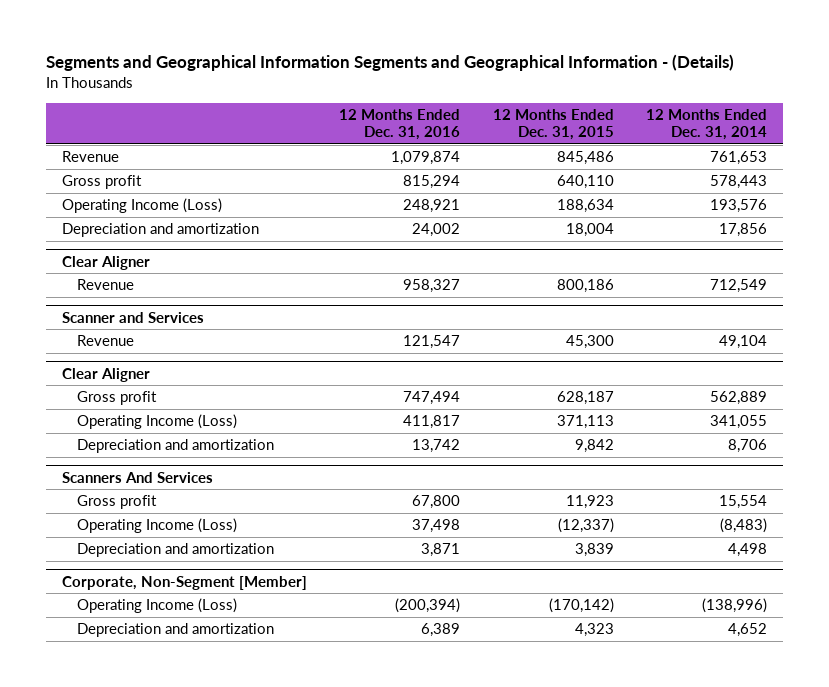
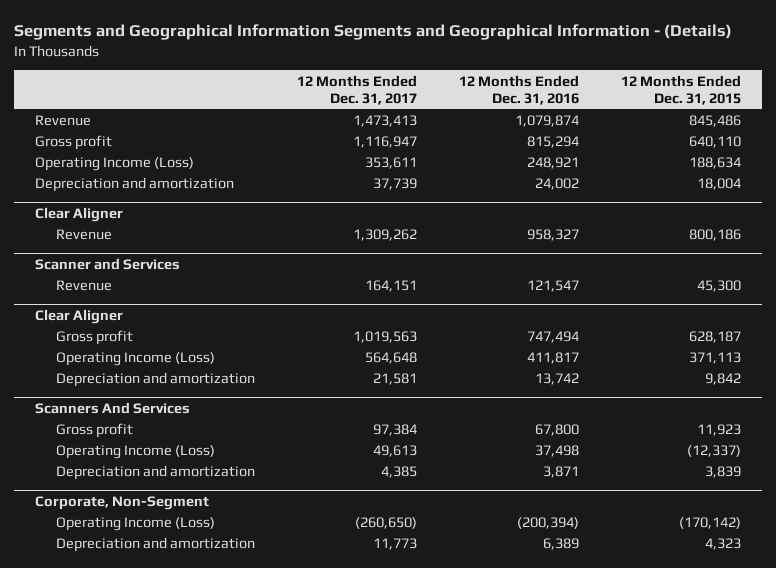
[645,108,767,140] 12 Months Ended Dec. 31, 2014 -> none
none -> [297,74,418,105] 12 Months Ended Dec. 31, 2017
[62,575,308,590] Corporate, Non-Segment [Member] -> [34,495,209,510] Corporate, Non-Segment

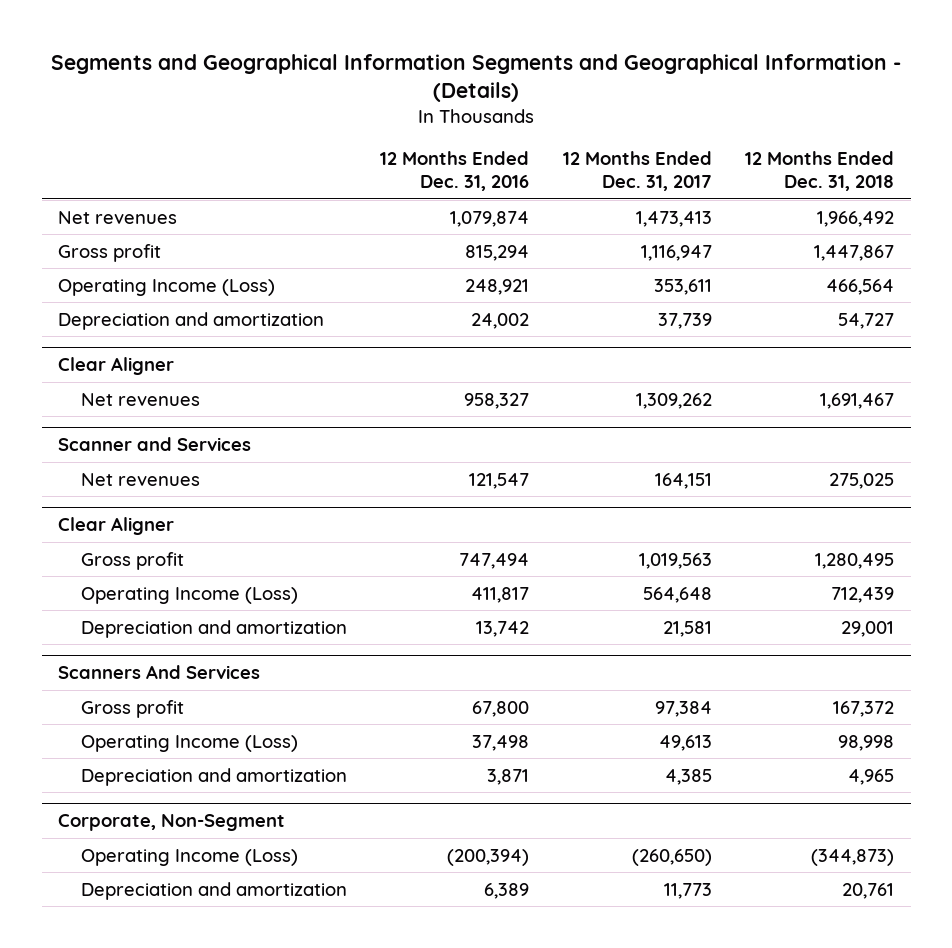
[621,74,742,105] 12 Months Ended Dec. 31, 2015 -> none
none -> [745,151,895,192] 12 Months Ended Dec. 31, 2018
[34,115,91,127] Revenue -> [58,210,178,224] Net revenues
[56,229,113,241] Revenue -> [81,392,201,406] Net revenues
[56,280,113,292] Revenue -> [81,472,201,486] Net revenues

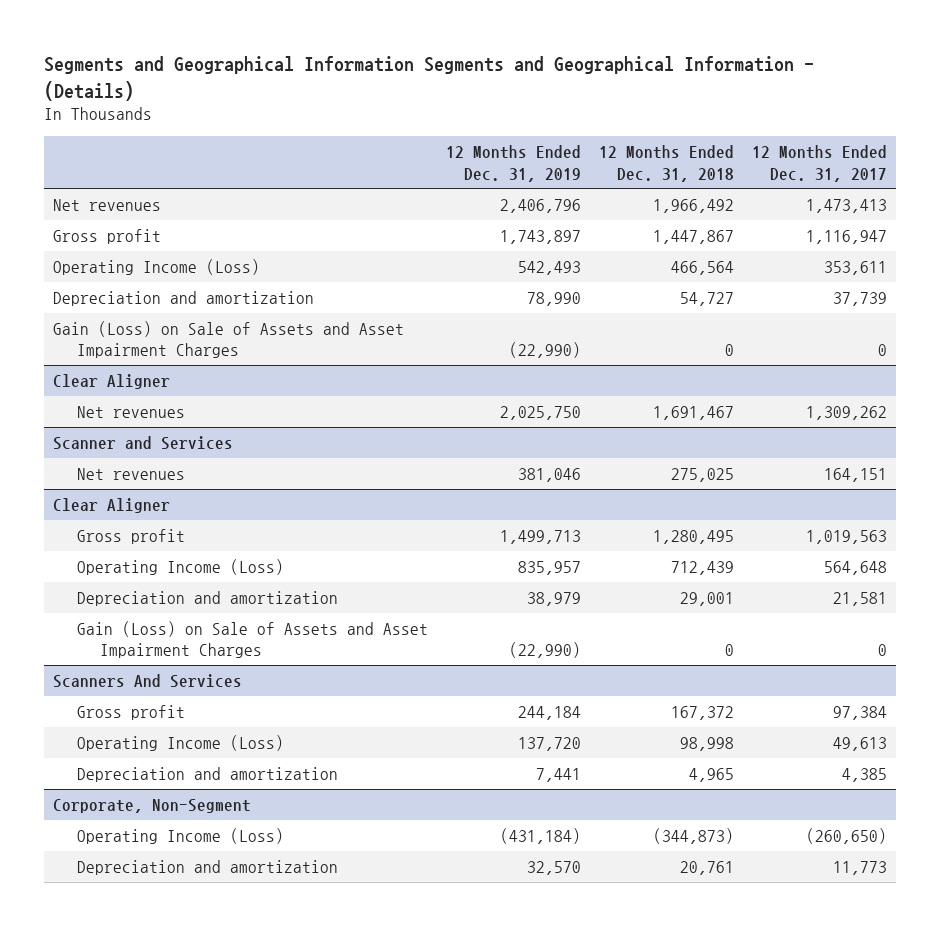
[380,151,530,192] 12 Months Ended Dec. 31, 2016 -> none
none -> [445,144,581,182] 12 Months Ended Dec. 31, 2019
none -> [53,320,405,359] Gain (Loss) on Sale of Assets and Asset Impairment Charges
none -> [76,620,428,659] Gain (Loss) on Sale of Assets and Asset Impairment Charges

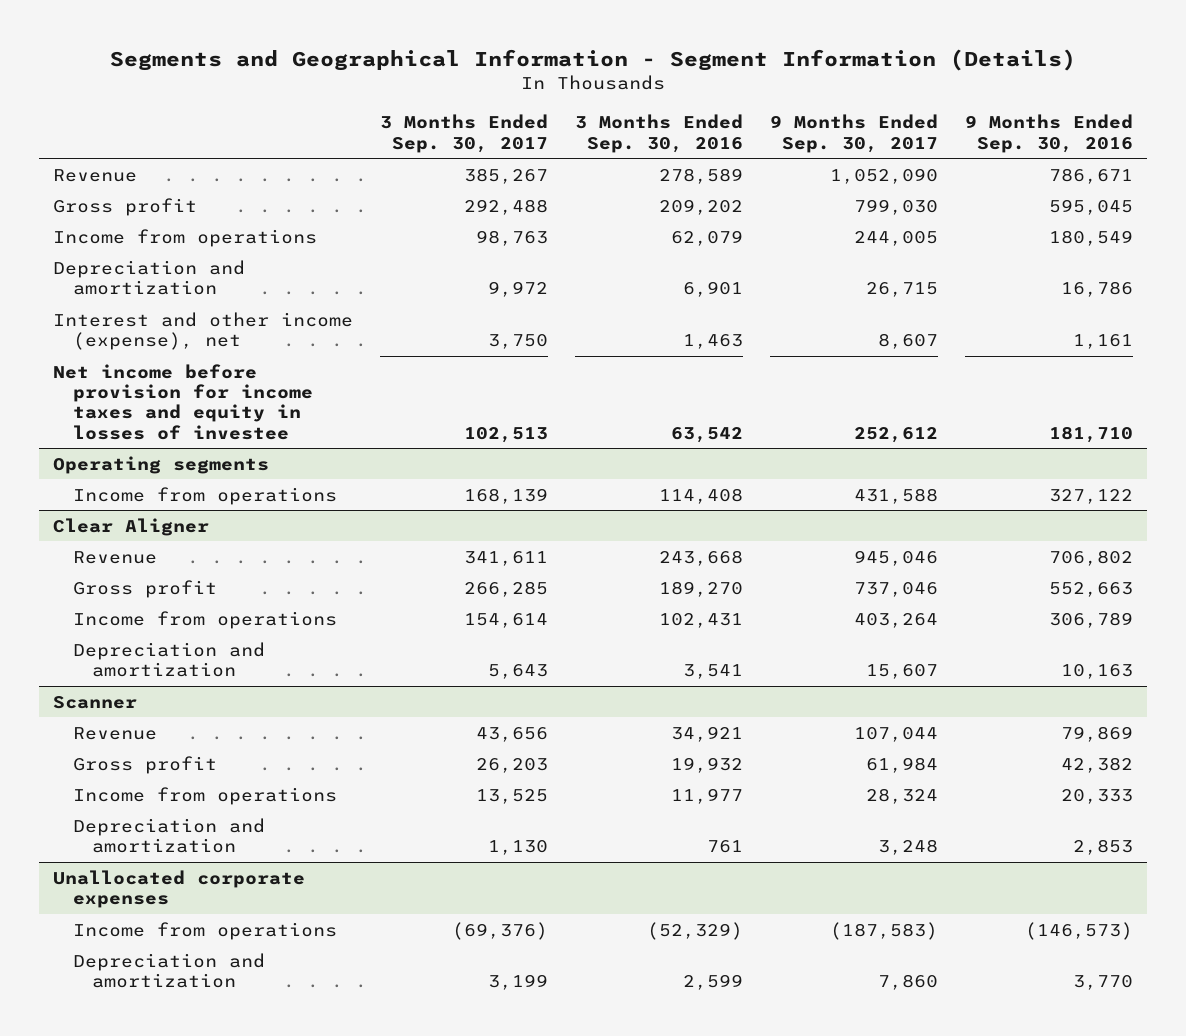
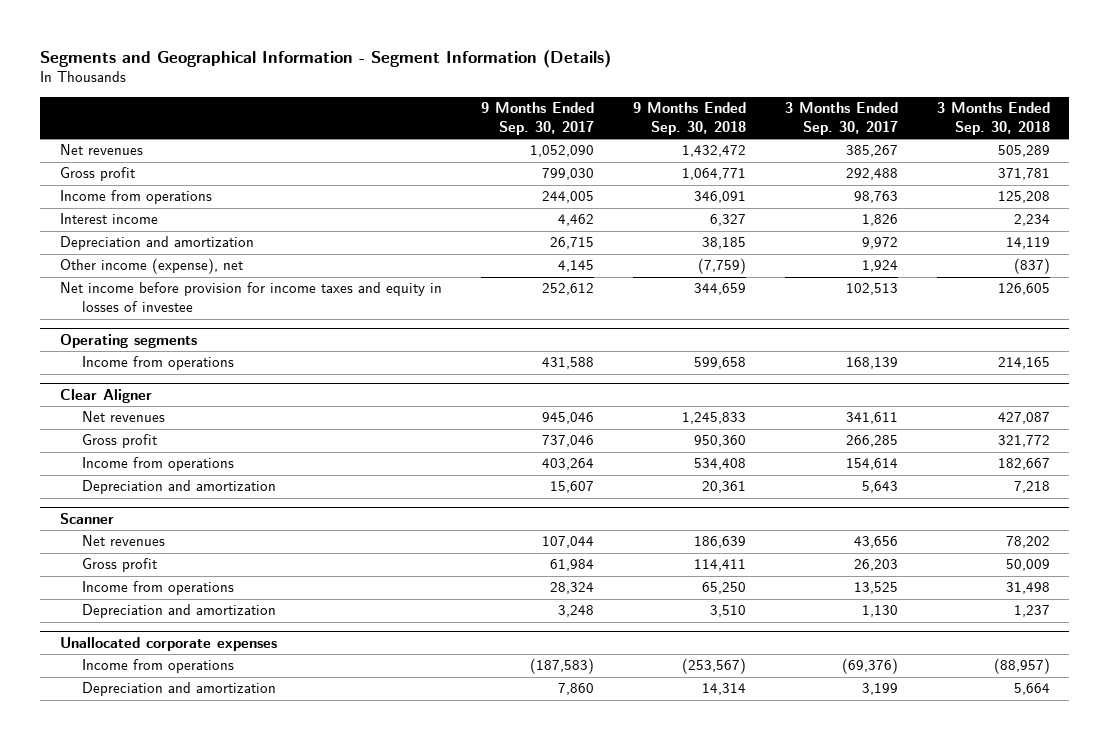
[575,114,744,153] 3 Months Ended Sep. 30, 2016 -> none
[965,114,1134,153] 9 Months Ended Sep. 30, 2016 -> none
none -> [632,101,746,135] 9 Months Ended Sep. 30, 2018
none -> [936,101,1050,135] 3 Months Ended Sep. 30, 2018
[52,168,137,182] Revenue -> [59,144,143,156] Net revenues
none -> [59,213,158,225] Interest income
[52,311,353,350] Interest and other income (expense), net -> [59,258,243,275] Other income (expense), net
[488,333,549,349] 3,750 -> [861,260,898,273] 1,924
[878,332,939,349] 8,607 -> [557,260,594,273] 4,145
[72,550,157,564] Revenue -> [82,411,166,423] Net revenues
[72,726,157,740] Revenue -> [82,535,166,547] Net revenues

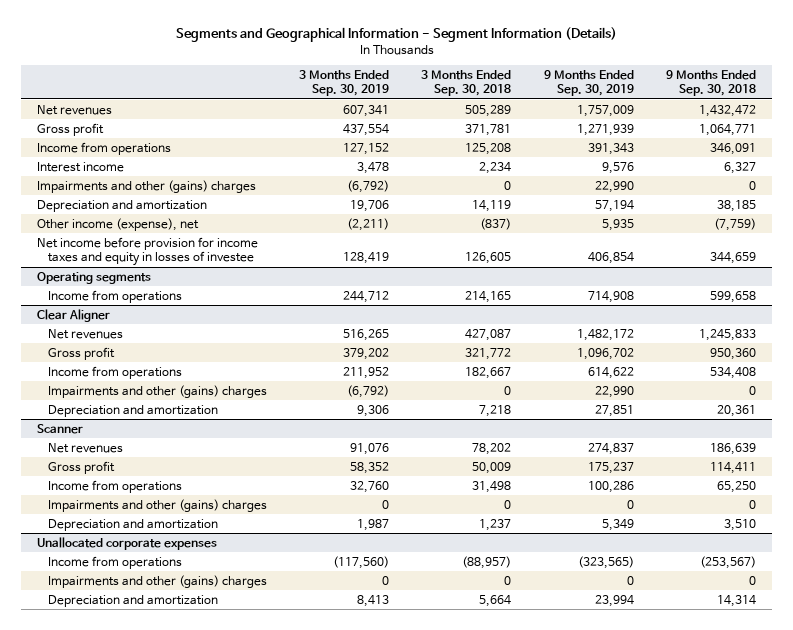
[480,101,594,135] 9 Months Ended Sep. 30, 2017 -> none
[784,101,898,135] 3 Months Ended Sep. 30, 2017 -> none
none -> [299,69,390,97] 3 Months Ended Sep. 30, 2019
none -> [543,69,634,97] 9 Months Ended Sep. 30, 2019
none -> [37,179,257,193] Impairments and other (gains) charges
none -> [47,384,267,398] Impairments and other (gains) charges
none -> [47,498,267,512] Impairments and other (gains) charges
none -> [47,574,267,588] Impairments and other (gains) charges

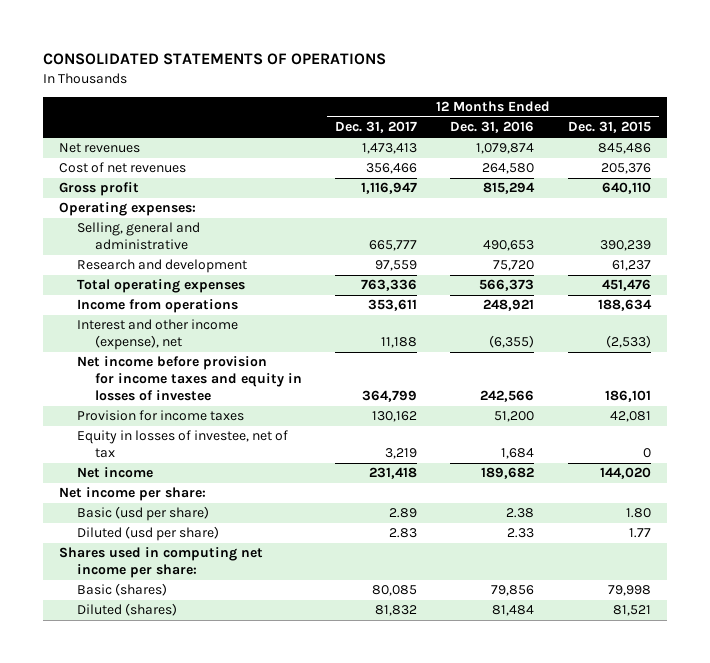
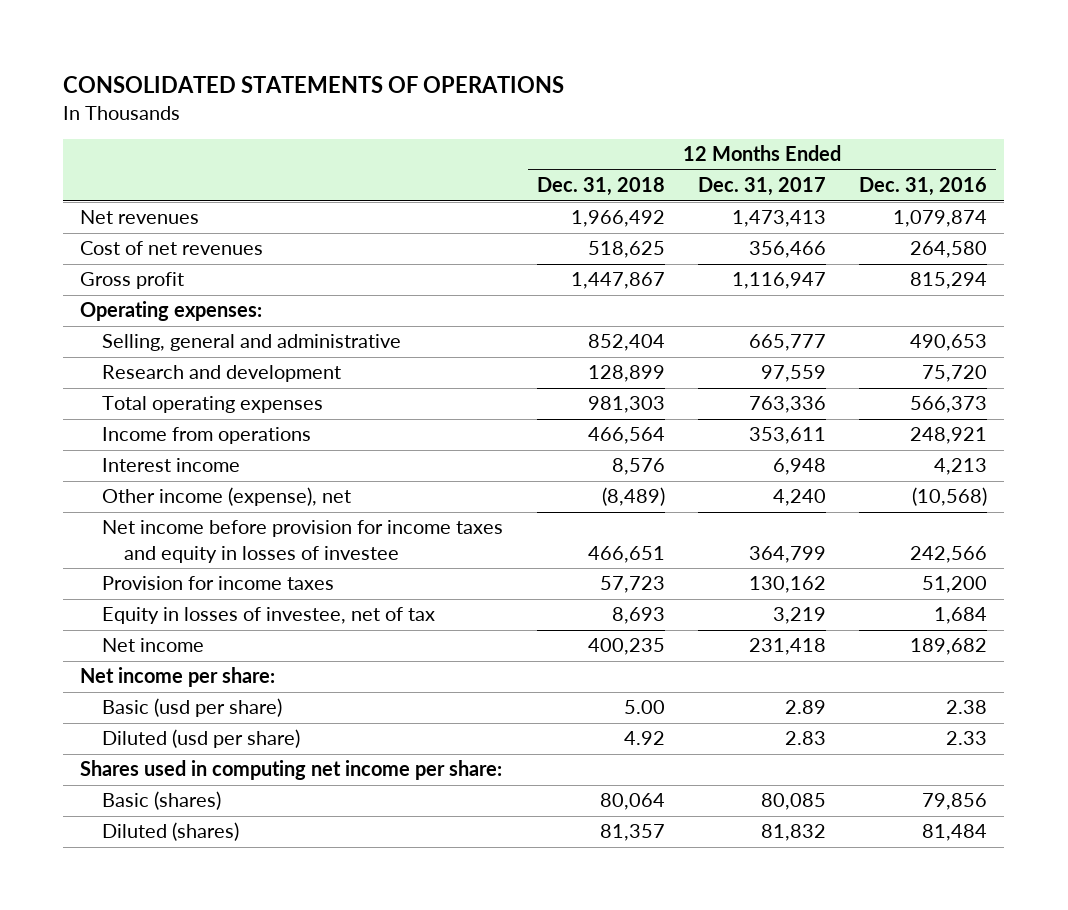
[567,121,651,134] Dec. 31, 2015 -> none
none -> [536,177,665,197] Dec. 31, 2018
none -> [102,458,241,473] Interest income
[77,319,239,351] Interest and other income (expense), net -> [102,487,352,507] Other income (expense), net
[381,337,418,349] 11,188 -> [773,489,827,507] 4,240
[489,335,535,349] (6,355) -> [912,487,988,507] (10,568)

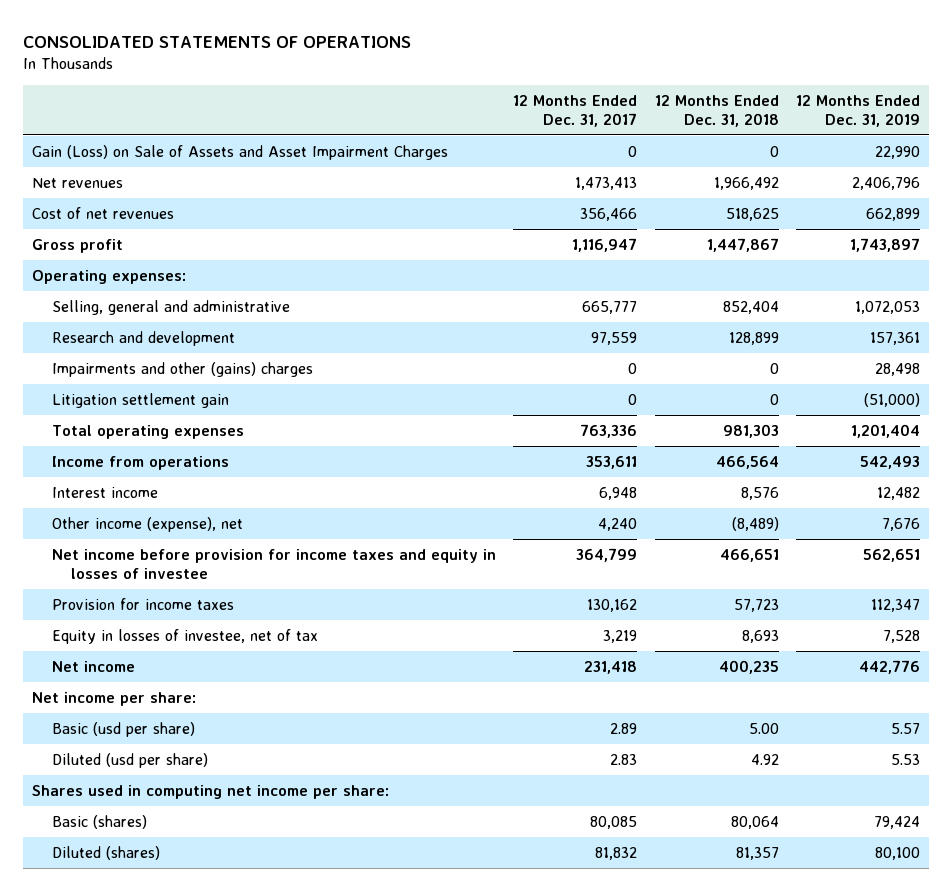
[859,177,988,197] Dec. 31, 2016 -> none
none -> [796,95,921,127] 12 Months Ended Dec. 31, 2019
none -> [31,145,448,161] Gain (Loss) on Sale of Assets and Asset Impairment Charges
none -> [51,362,313,378] Impairments and other (gains) charges
none -> [51,393,229,409] Litigation settlement gain

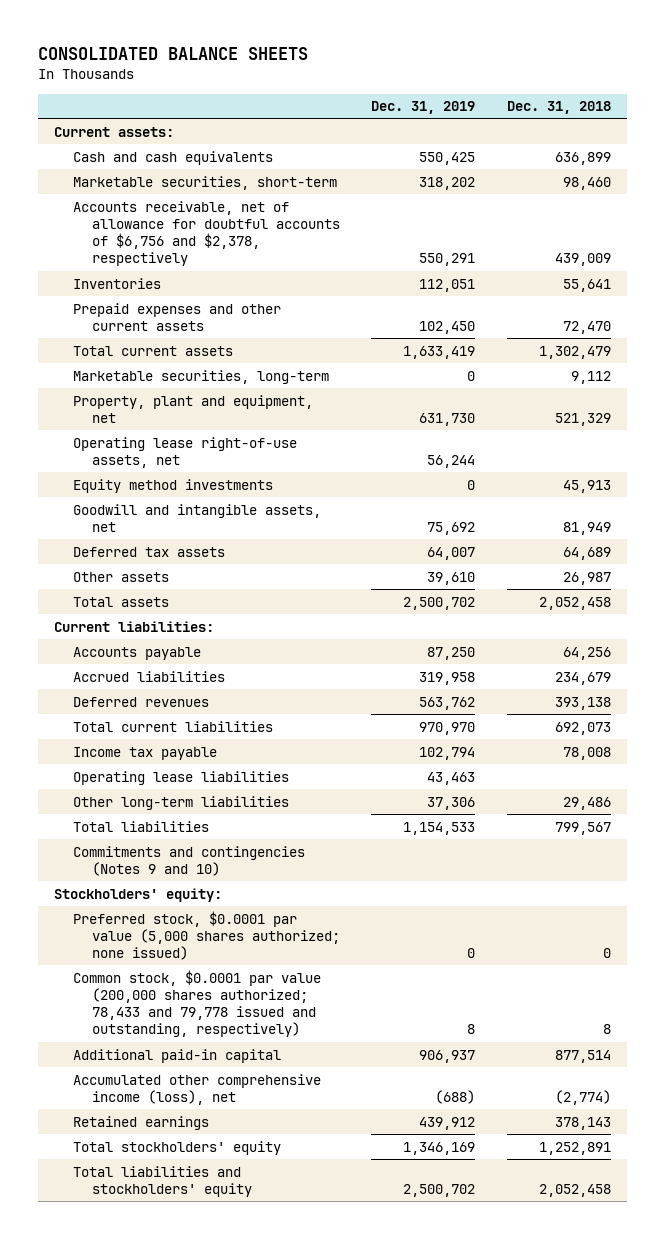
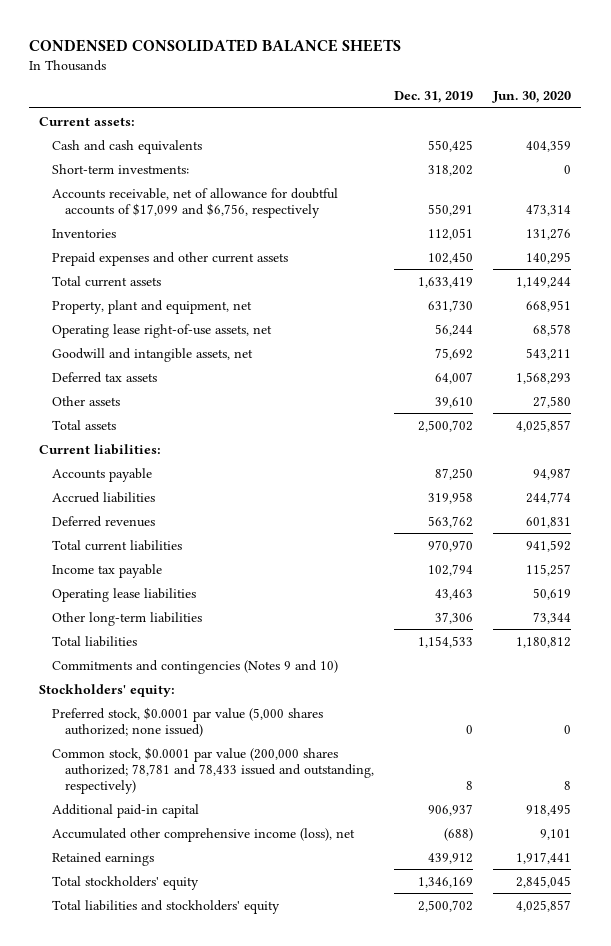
[38,47,309,61] CONSOLIDATED BALANCE SHEETS -> [29,39,402,53] CONDENSED CONSOLIDATED BALANCE SHEETS
[507,101,612,115] Dec. 31, 2018 -> none
none -> [492,91,572,104] Jun. 30, 2020
[72,175,337,190] Marketable securities, short-term -> [52,163,190,174] Short-term investments:
[72,200,340,267] Accounts receivable, net of allowance for doubtful accounts of $6,756 and $2,378, respectively -> [52,187,339,218] Accounts receivable, net of allowance for doubtful accounts of $17,099 and $6,756, respectively
[72,369,329,384] Marketable securities, long-term -> none
[72,478,273,493] Equity method investments -> none
[72,969,321,1038] Common stock, $0.0001 par value (200,000 shares authorized; 78,433 and 79,778 issued and outstanding, respectively) -> [52,746,375,794] Common stock, $0.0001 par value (200,000 shares authorized; 78,781 and 78,433 issued and outstanding, respectively)

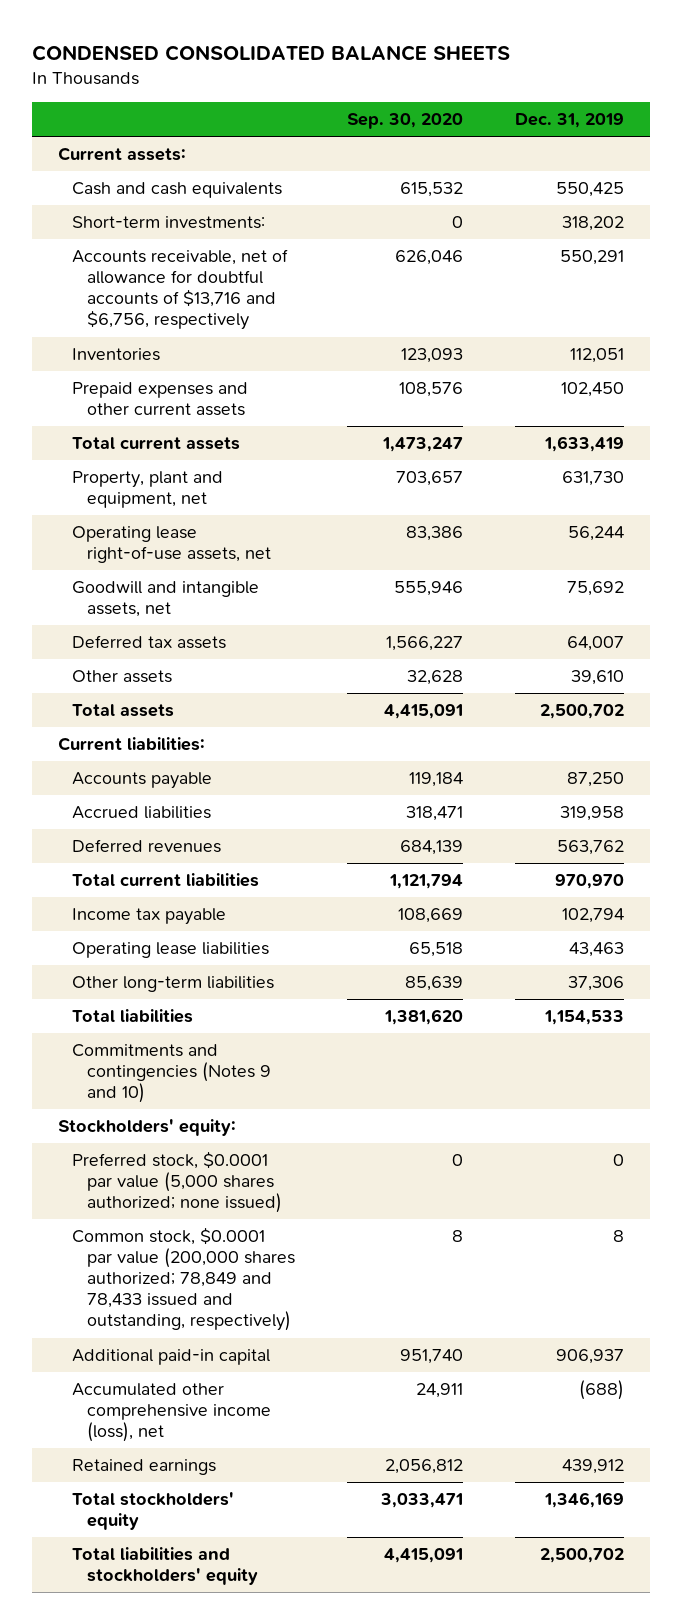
[492,91,572,104] Jun. 30, 2020 -> none
none -> [347,113,464,130] Sep. 30, 2020
[52,187,339,218] Accounts receivable, net of allowance for doubtful accounts of $17,099 and $6,756, respectively -> [72,249,289,331] Accounts receivable, net of allowance for doubtful accounts of $13,716 and $6,756, respectively
[52,746,375,794] Common stock, $0.0001 par value (200,000 shares authorized; 78,781 and 78,433 issued and outstanding, respectively) -> [72,1227,296,1332] Common stock, $0.0001 par value (200,000 shares authorized; 78,849 and 78,433 issued and outstanding, respectively)

